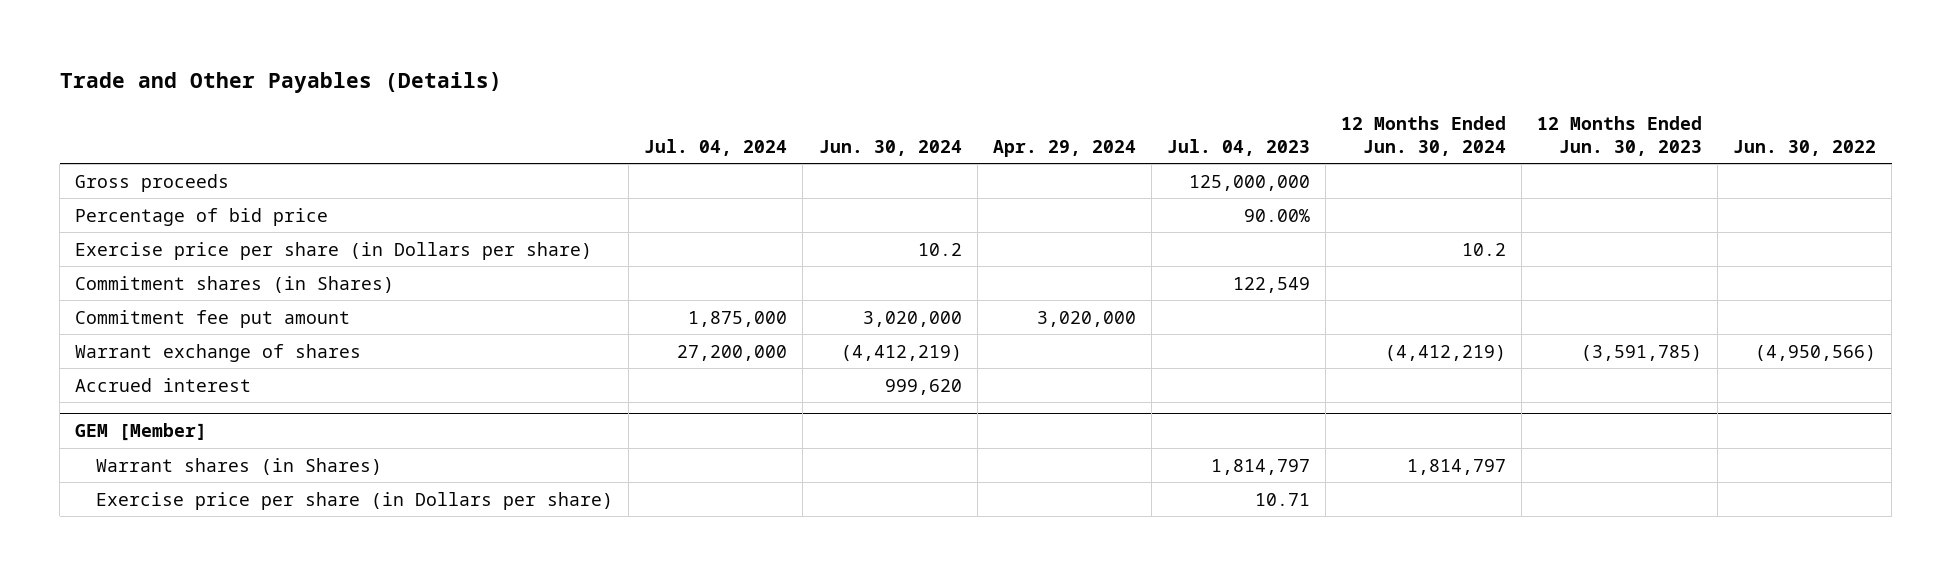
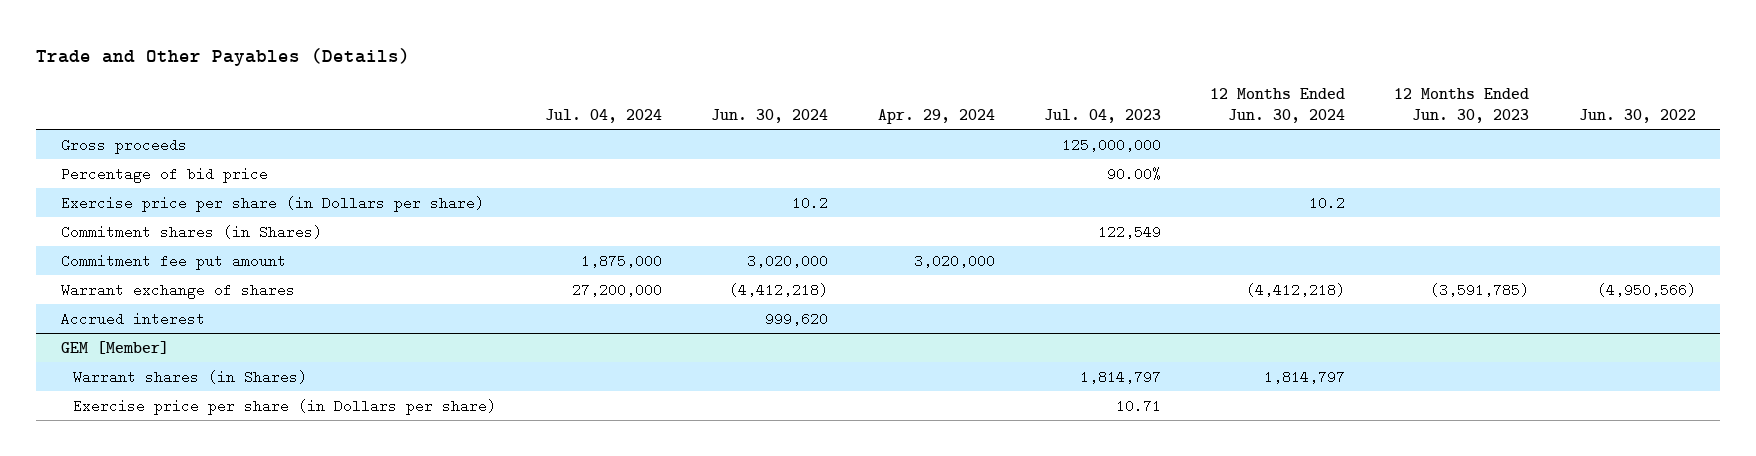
[840,344,962,361] (4,412,219) -> [729,282,829,297] (4,412,218)
[1384,344,1506,361] (4,412,219) -> [1246,282,1346,297] (4,412,218)

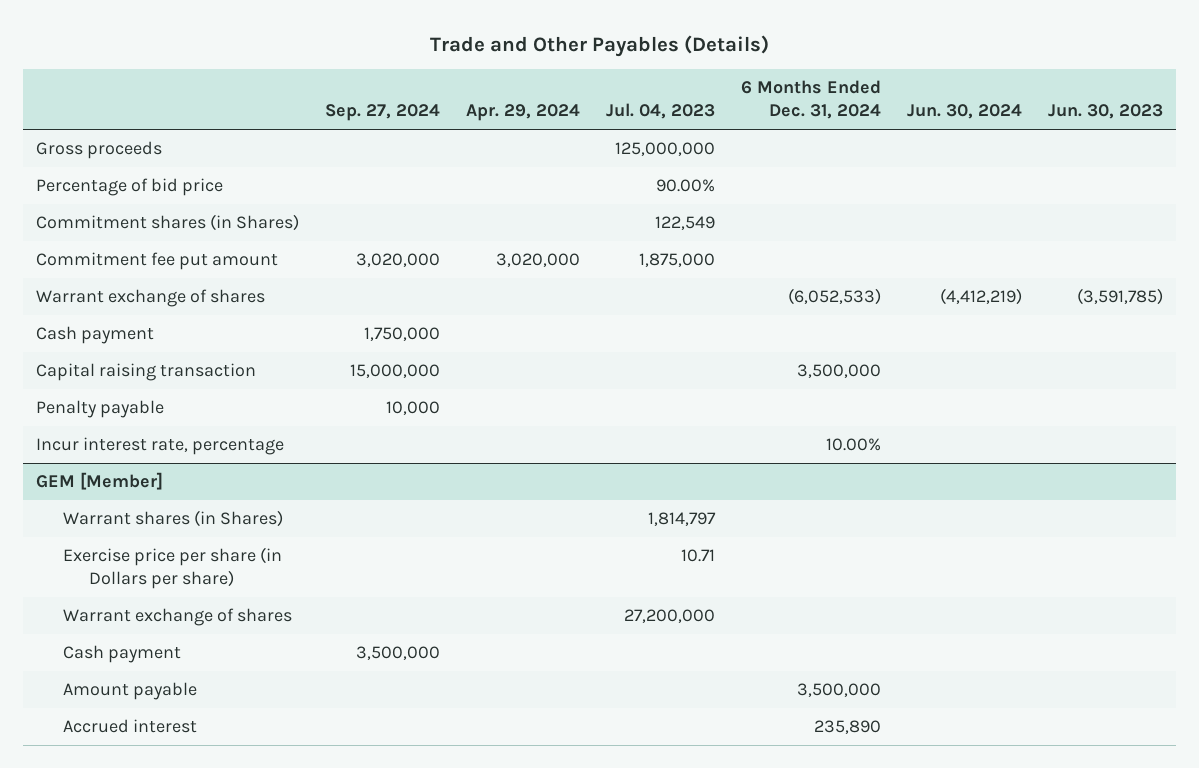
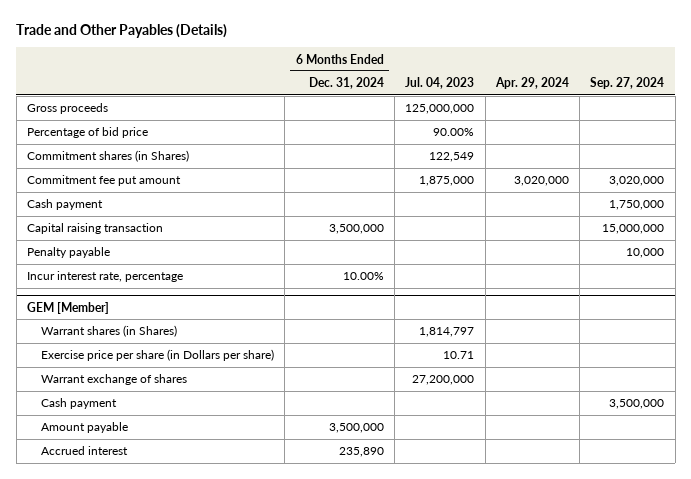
[906,104,1022,120] Jun. 30, 2024 -> none
[1047,104,1163,120] Jun. 30, 2023 -> none
[36,289,266,308] Warrant exchange of shares -> none

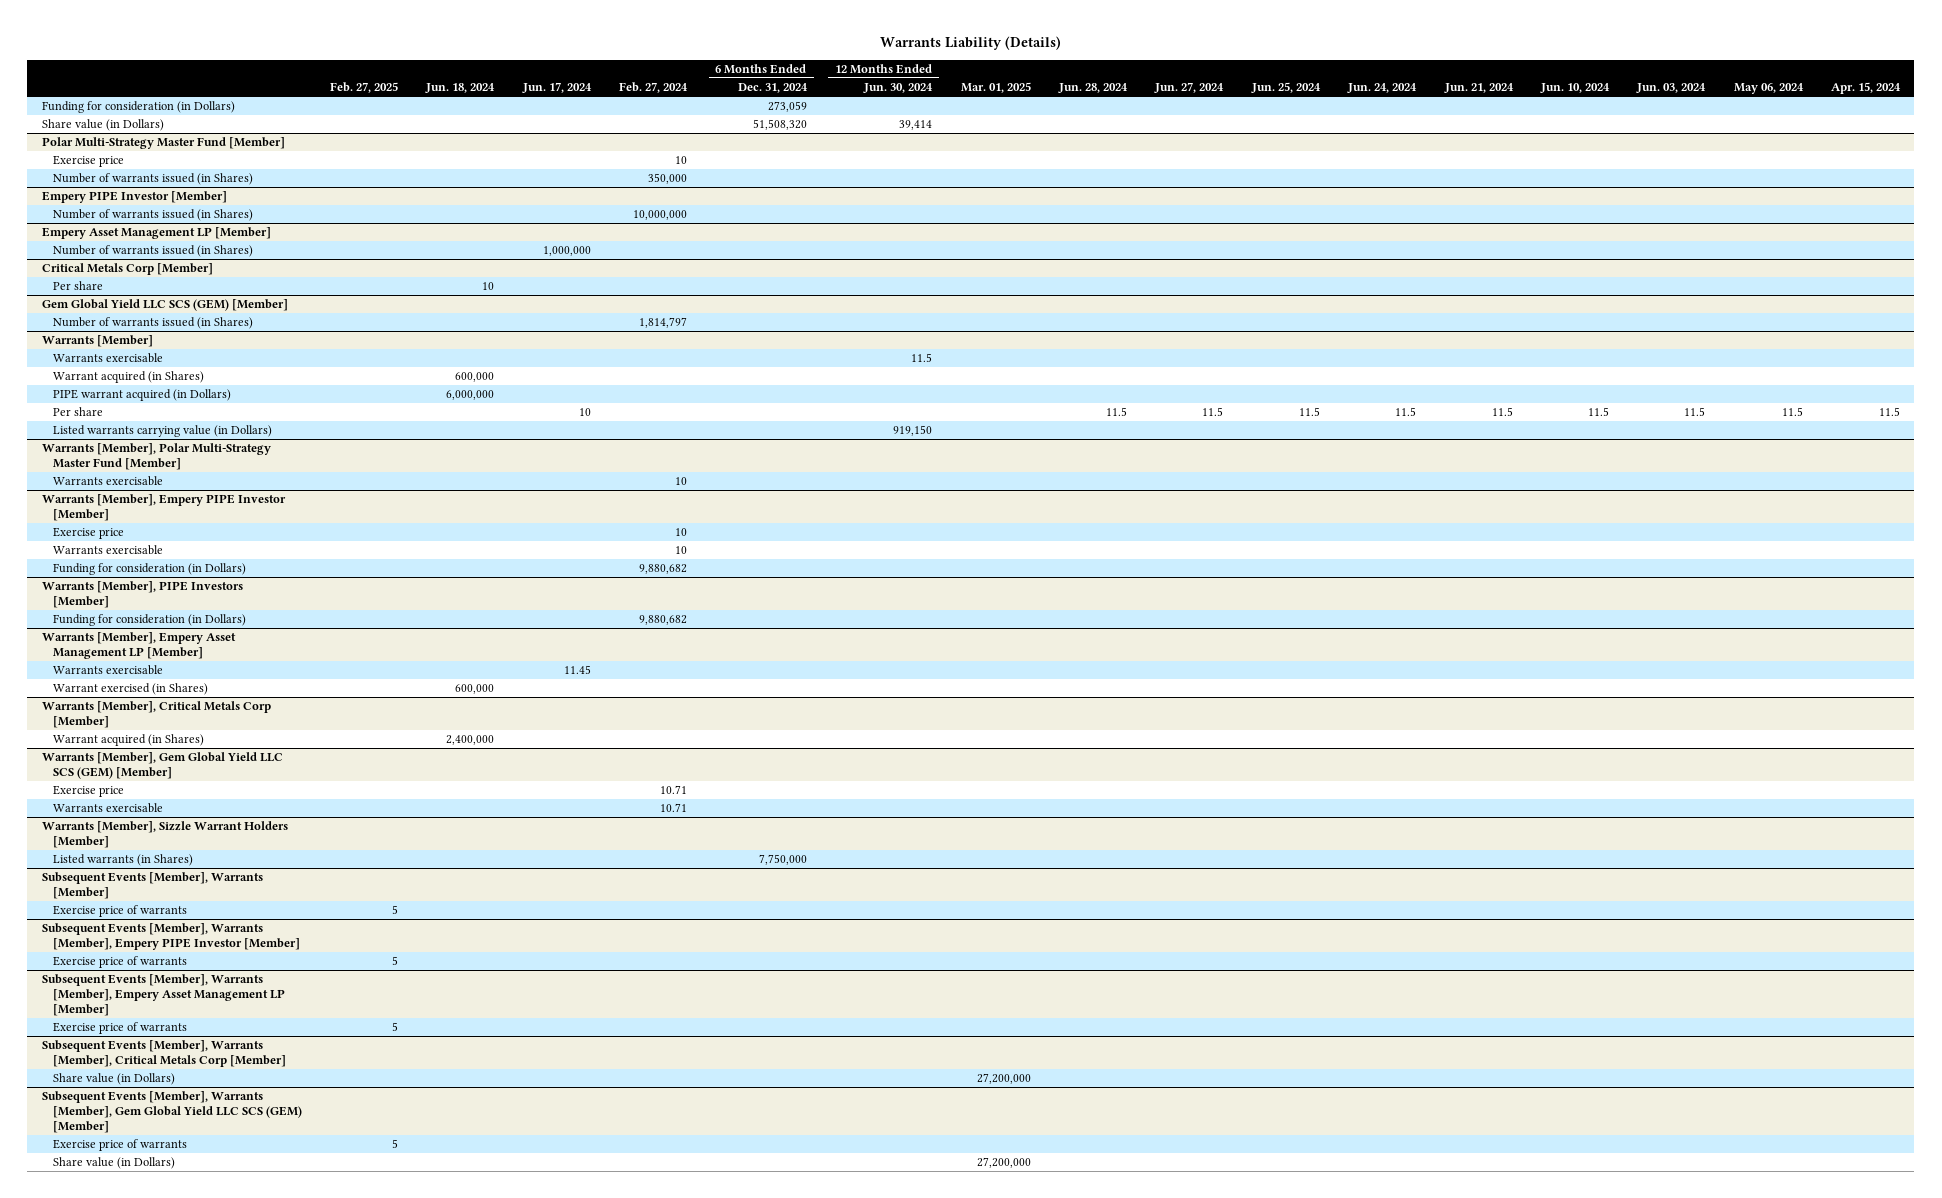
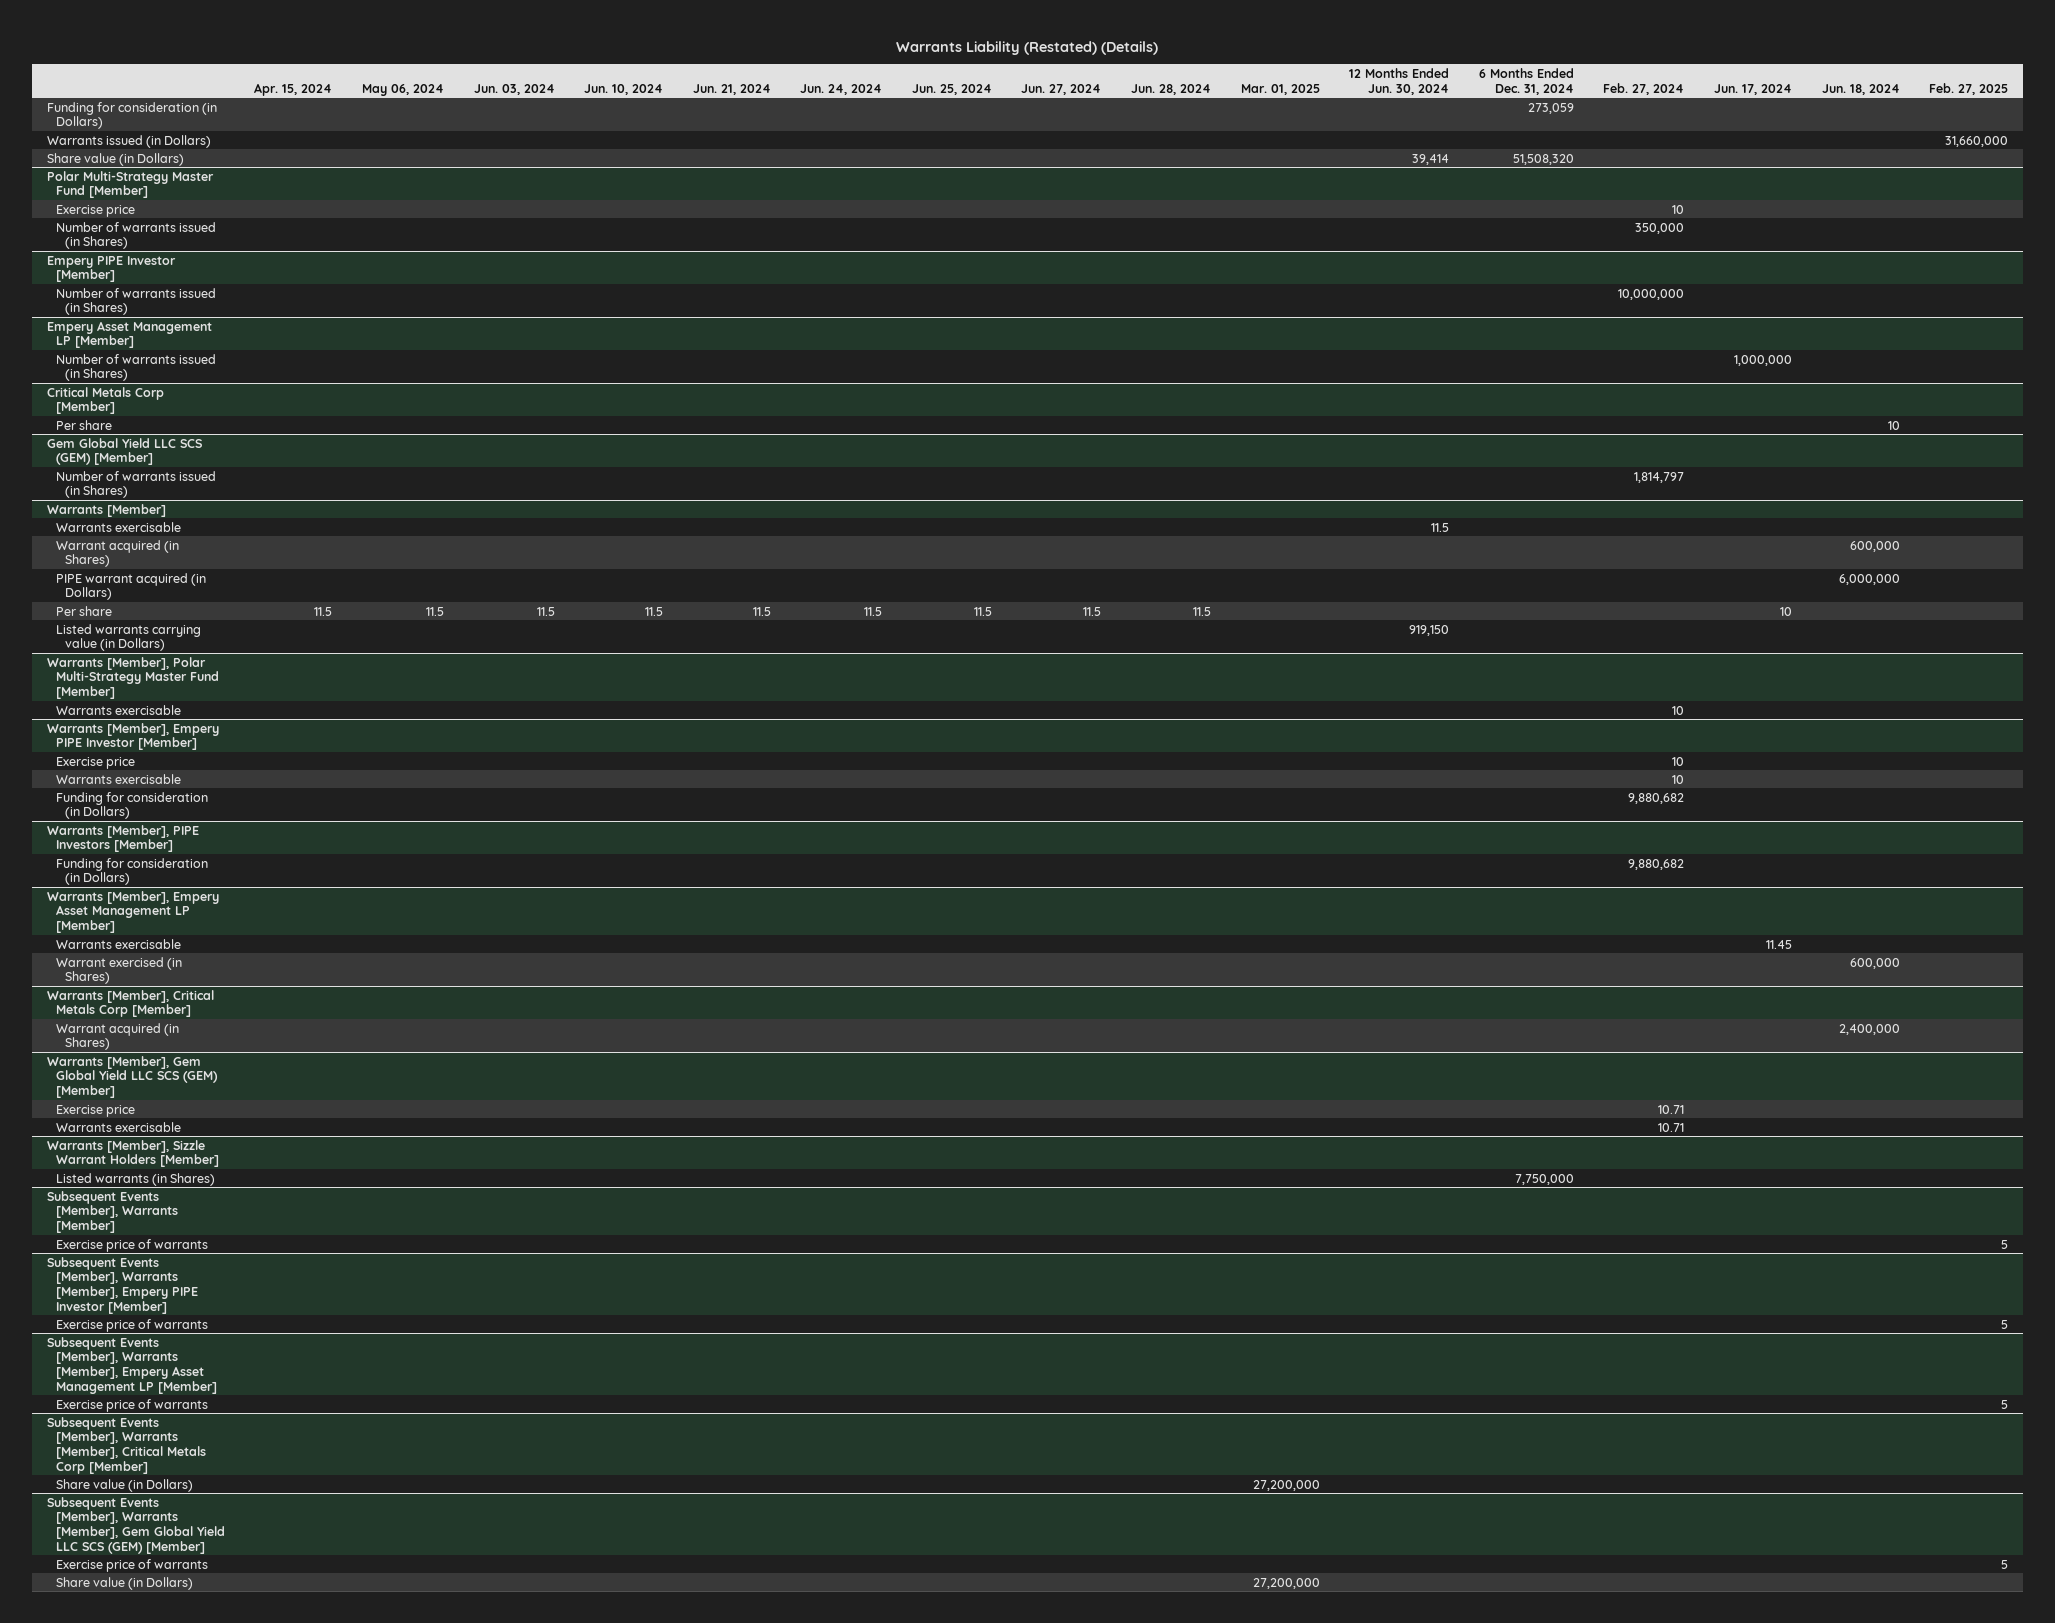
[879,36,1061,51] Warrants Liability (Details) -> [896,40,1159,55] Warrants Liability (Restated) (Details)
none -> [46,134,211,148] Warrants issued (in Dollars)

